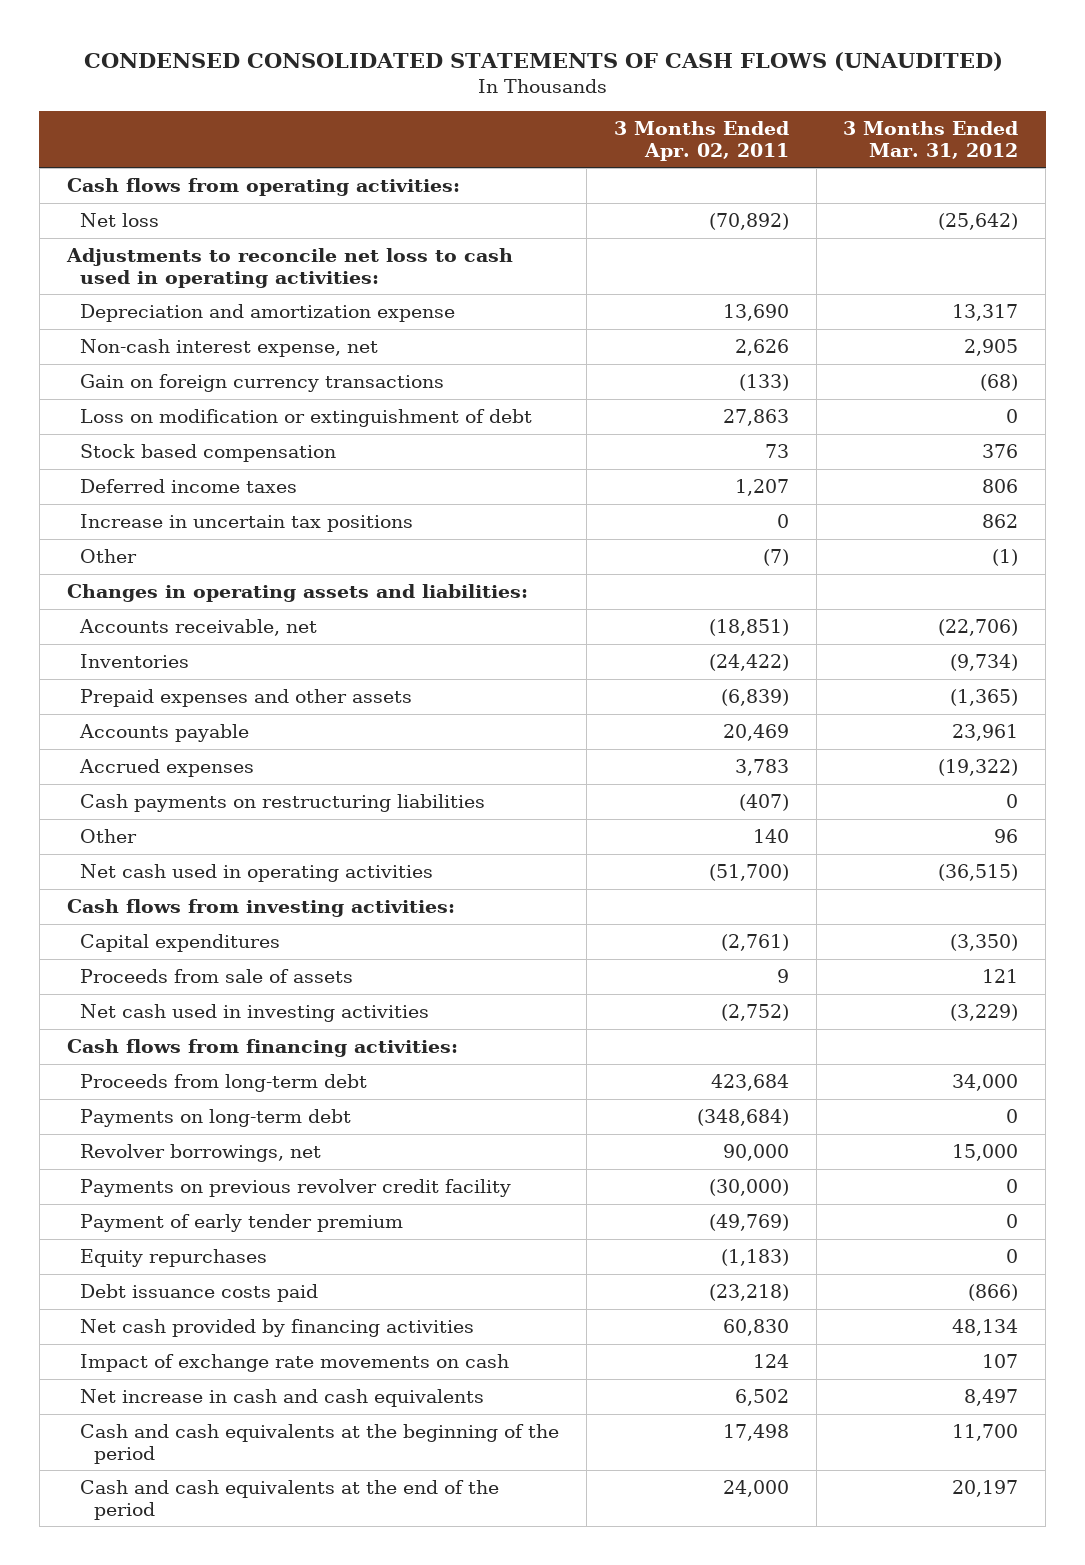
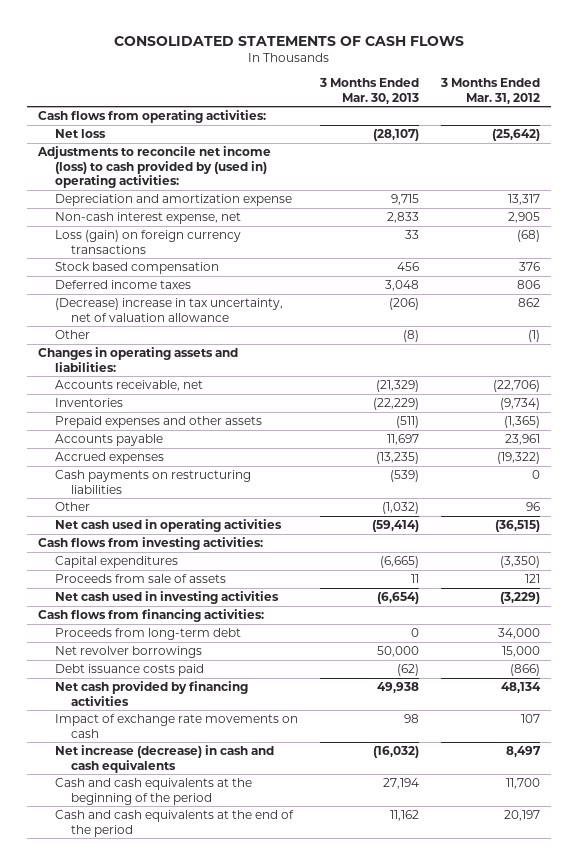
[83,52,1003,72] CONDENSED CONSOLIDATED STATEMENTS OF CASH FLOWS (UNAUDITED) -> [114,35,465,46] CONSOLIDATED STATEMENTS OF CASH FLOWS
[613,121,789,161] 3 Months Ended Apr. 02, 2011 -> none
none -> [318,78,419,104] 3 Months Ended Mar. 30, 2013
[65,248,513,288] Adjustments to reconcile net loss to cash used in operating activities: -> [37,146,272,188] Adjustments to reconcile net income (loss) to cash provided by (used in) operating activities:
[80,409,533,428] Loss on modification or extinguishment of debt -> none
[80,374,445,393] Gain on foreign currency transactions -> [54,230,241,254] Loss (gain) on foreign currency transactions
[80,514,414,533] Increase in uncertain tax positions -> [54,298,283,322] (Decrease) increase in tax uncertainty, net of valuation allowance
[80,1109,352,1128] Payments on long-term debt -> none
[80,1179,512,1198] Payments on previous revolver credit facility -> none
[80,1214,404,1233] Payment of early tender premium -> none
[80,1249,268,1268] Equity repurchases -> none
[80,1144,322,1163] Revolver borrowings, net -> [54,646,202,659] Net revolver borrowings
[80,1389,485,1408] Net increase in cash and cash equivalents -> [54,745,274,773] Net increase (decrease) in cash and cash equivalents

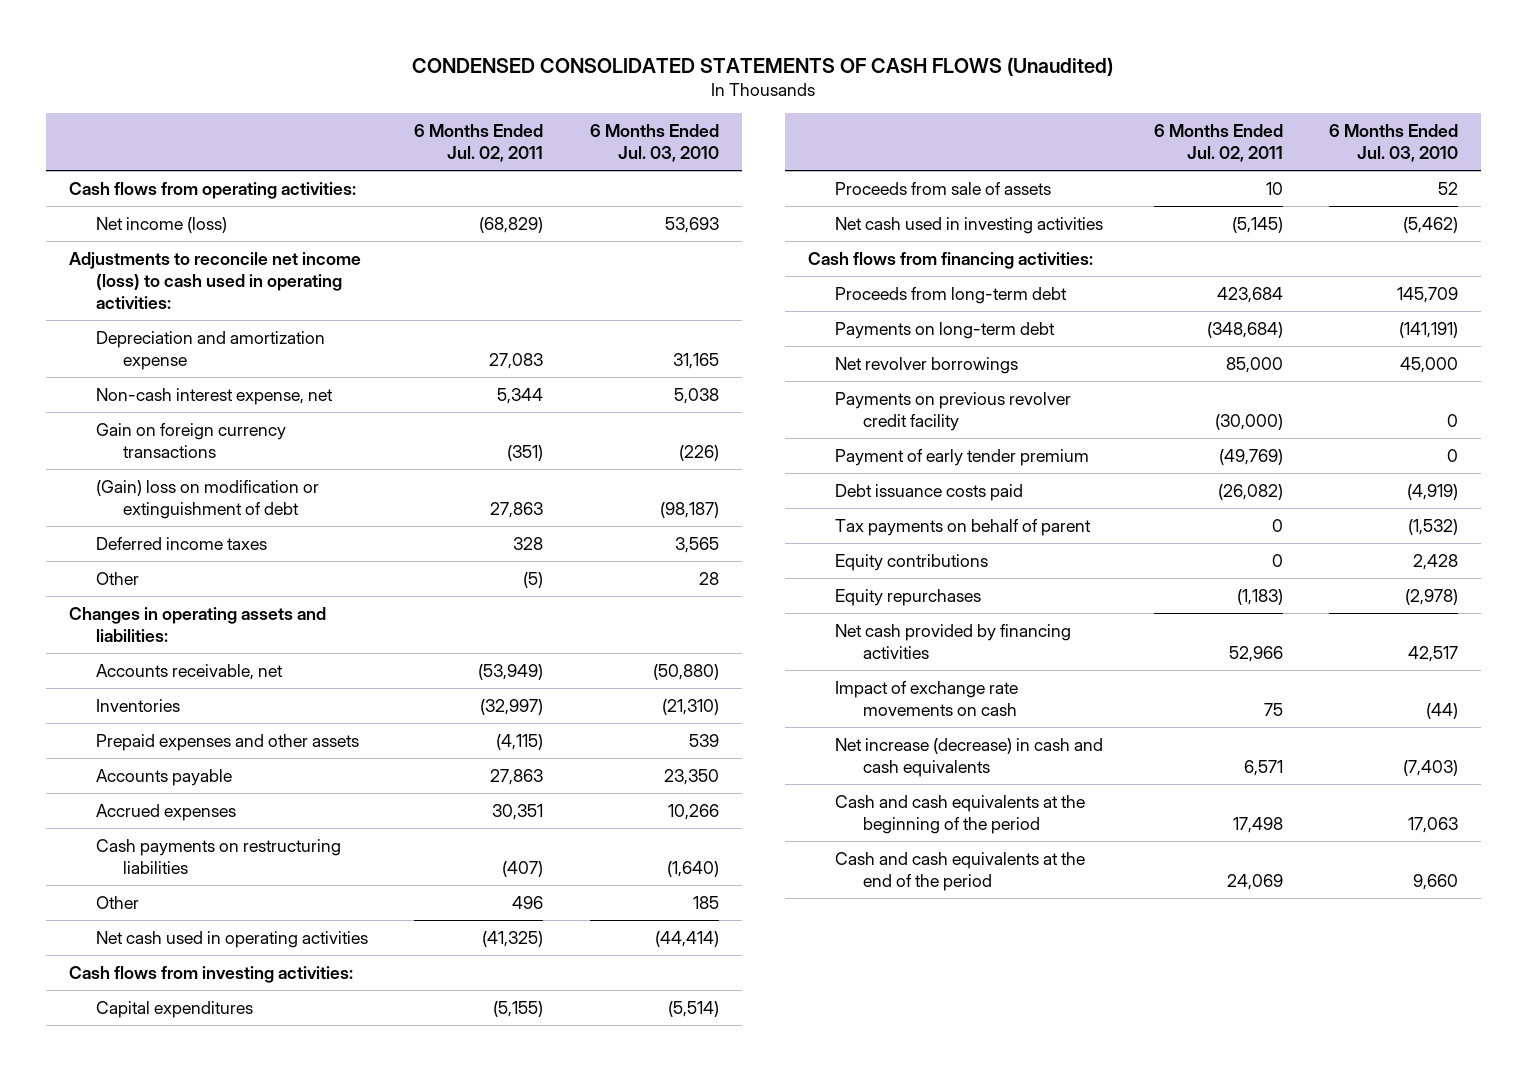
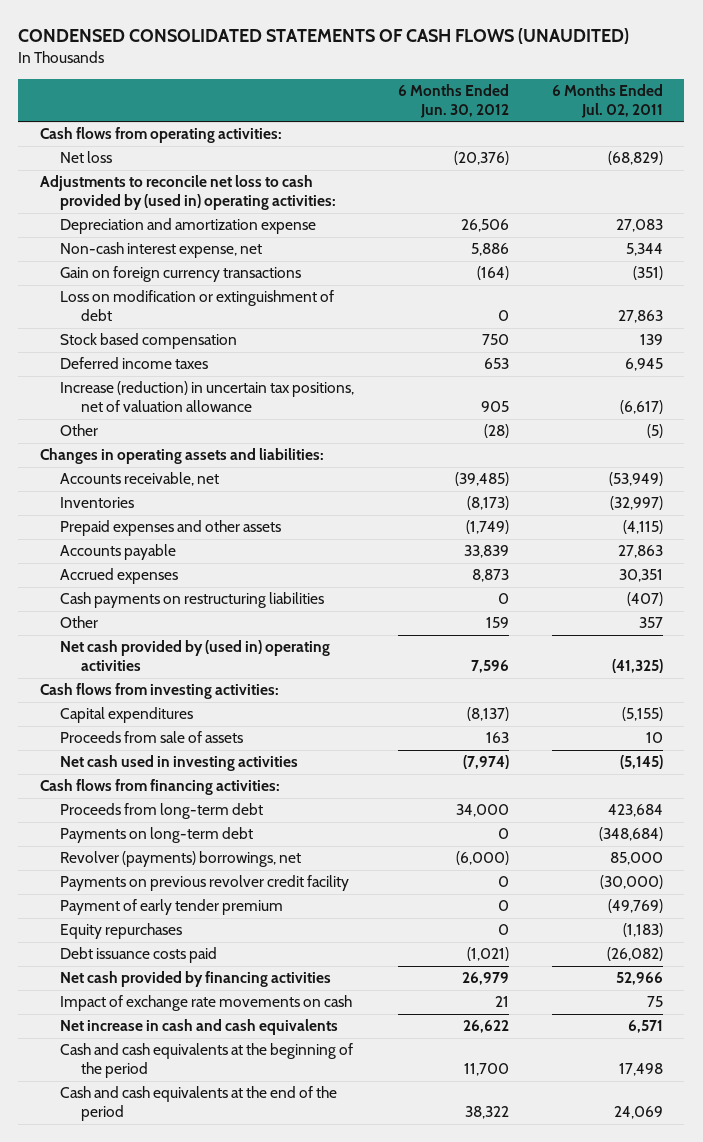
[412,56,1114,76] CONDENSED CONSOLIDATED STATEMENTS OF CASH FLOWS (Unaudited) -> [18,28,630,45] CONDENSED CONSOLIDATED STATEMENTS OF CASH FLOWS (UNAUDITED)
[589,123,719,163] 6 Months Ended Jul. 03, 2010 -> none
none -> [397,83,509,118] 6 Months Ended Jun. 30, 2012
[96,216,228,233] Net income (loss) -> [60,151,113,164] Net loss
[69,251,362,309] Adjustments to reconcile net income (loss) to cash used in operating activities: -> [39,175,337,211] Adjustments to reconcile net loss to cash provided by (used in) operating activities:
[96,479,320,519] (Gain) loss on modification or extinguishment of debt -> [60,290,335,322] Loss on modification or extinguishment of debt
none -> [60,333,238,350] Stock based compensation
[513,536,544,550] 328 -> [624,358,663,372] 6,945
none -> [60,381,355,413] Increase (reduction) in uncertain tax positions, net of valuation allowance
[512,895,544,909] 496 -> [638,617,663,629] 357
[96,930,369,948] Net cash used in operating activities -> [60,640,331,672] Net cash provided by (used in) operating activities
[835,356,1019,374] Net revolver borrowings -> [60,851,302,868] Revolver (payments) borrowings, net
[835,518,1092,536] Tax payments on behalf of parent -> none
[835,553,989,571] Equity contributions -> none
[835,483,1024,501] Debt issuance costs paid -> [60,947,218,964] Debt issuance costs paid
[835,737,1104,777] Net increase (decrease) in cash and cash equivalents -> [60,1019,339,1036] Net increase in cash and cash equivalents

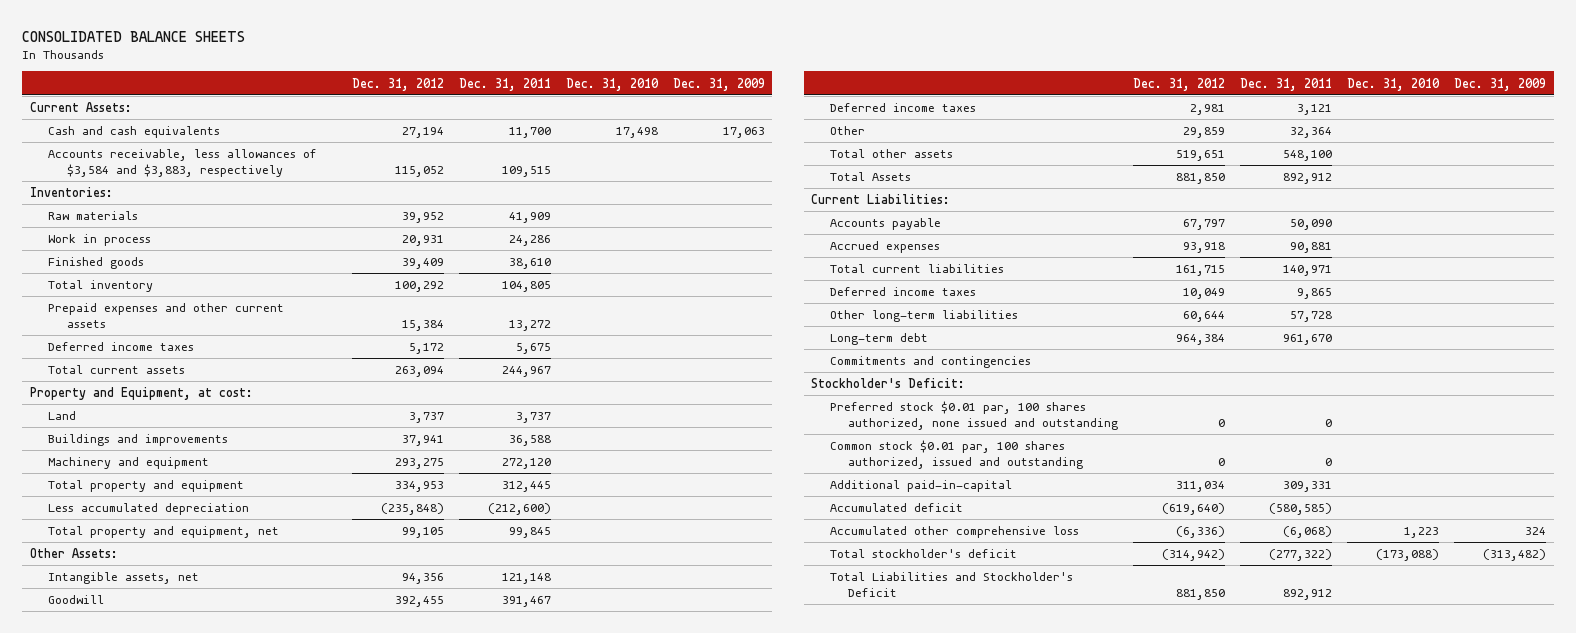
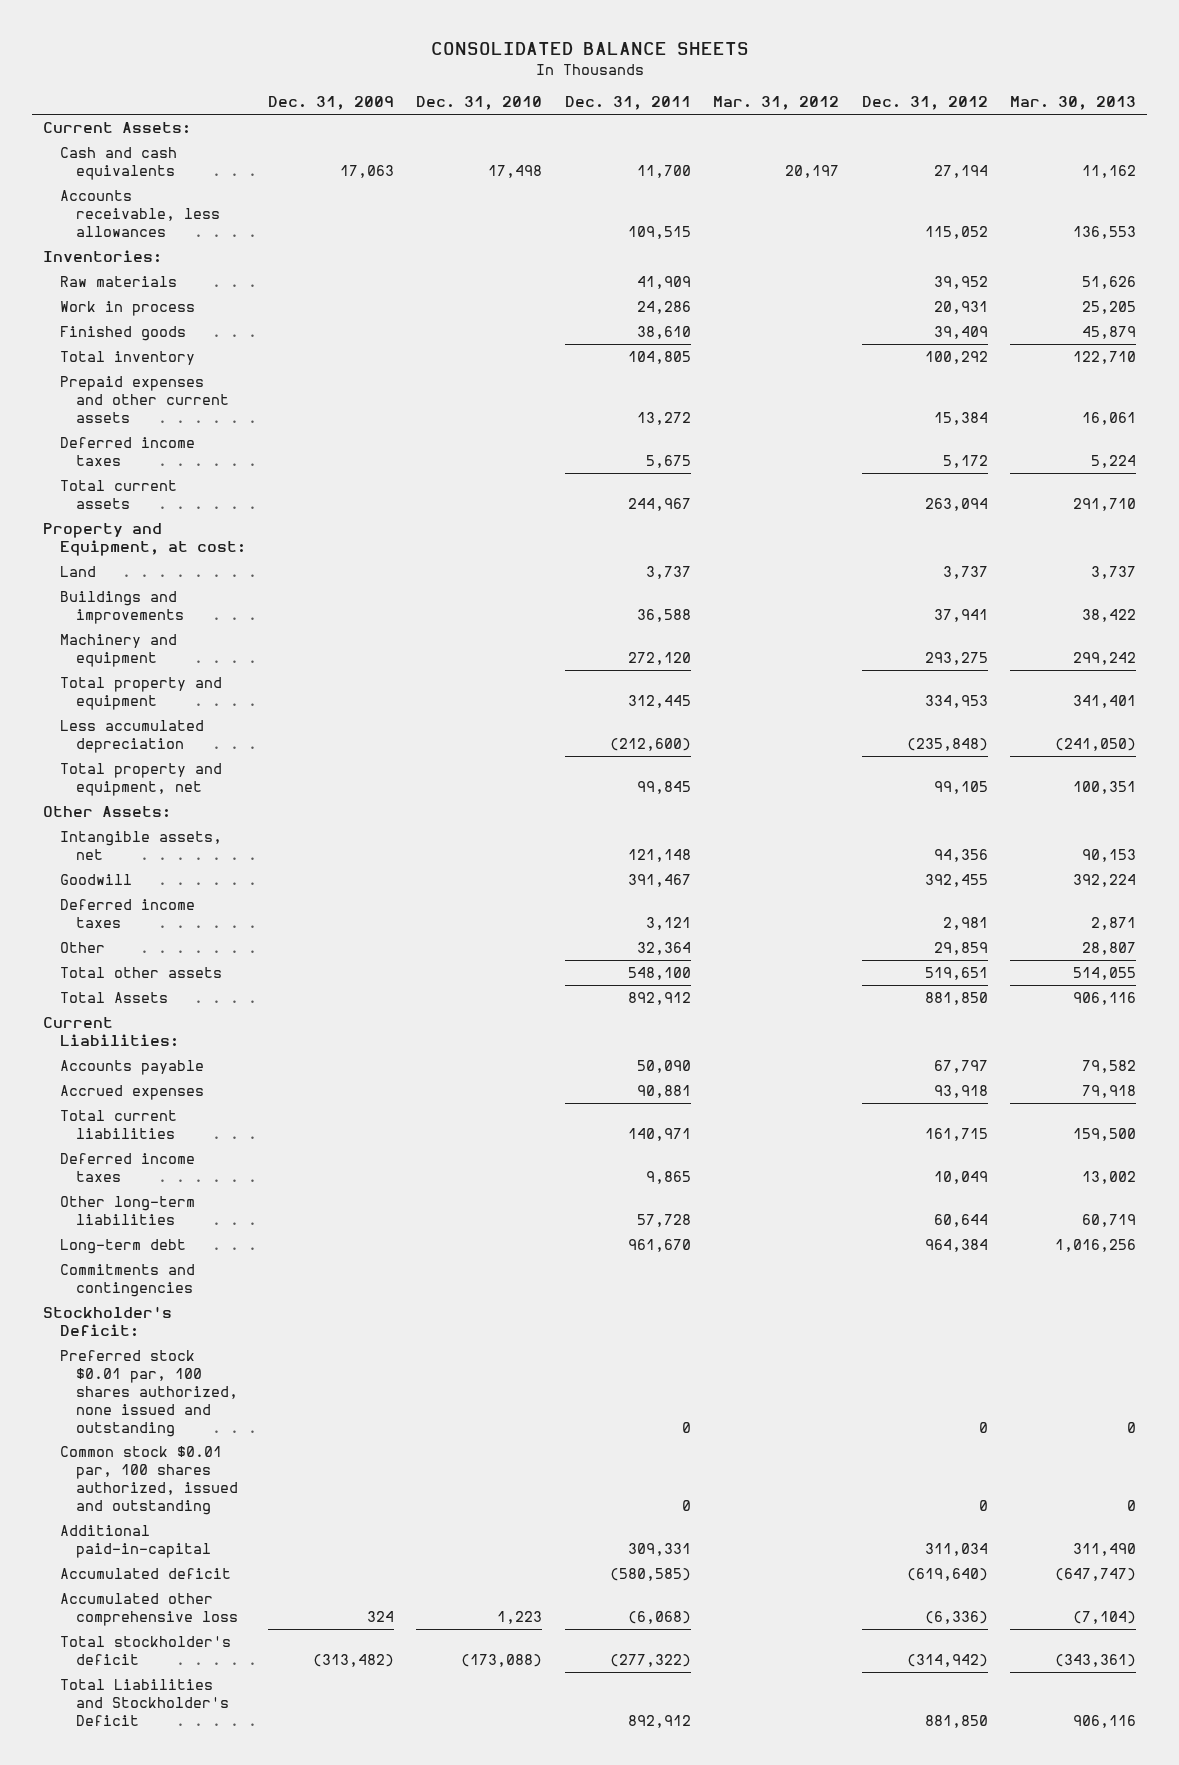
none -> [713,96,840,111] Mar. 31, 2012
none -> [1010,96,1137,111] Mar. 30, 2013
[48,149,318,177] Accounts receivable, less allowances of $3,584 and $3,883, respectively -> [59,190,221,237] Accounts receivable, less allowances

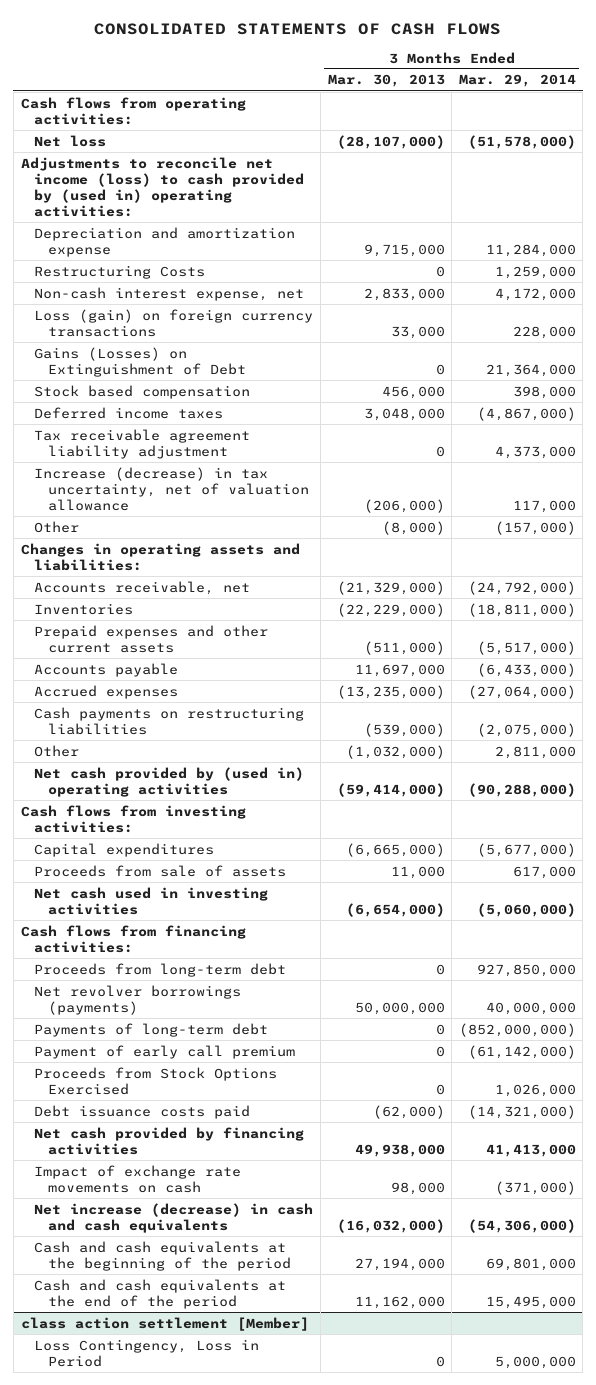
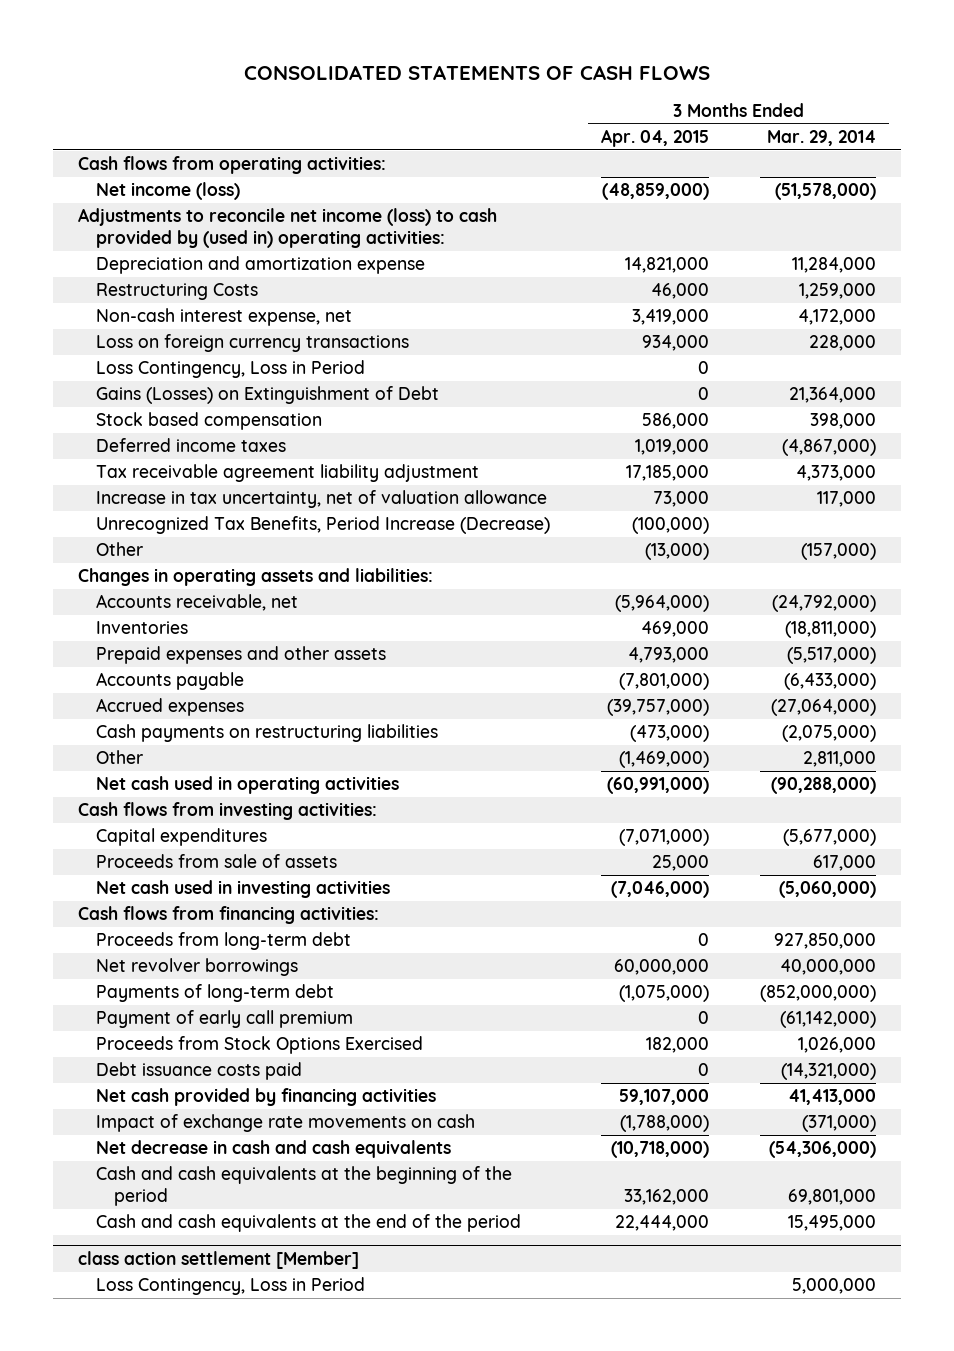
[327,74,445,88] Mar. 30, 2013 -> none
none -> [601,129,710,148] Apr. 04, 2015
[34,134,107,147] Net loss -> [96,182,241,201] Net income (loss)
[34,308,314,337] Loss (gain) on foreign currency transactions -> [96,334,410,353] Loss on foreign currency transactions
none -> [96,360,366,379] Loss Contingency, Loss in Period
[34,466,310,511] Increase (decrease) in tax uncertainty, net of valuation allowance -> [96,490,548,509] Increase in tax uncertainty, net of valuation allowance
none -> [96,516,551,535] Unrecognized Tax Benefits, Period Increase (Decrease)
[34,624,269,653] Prepaid expenses and other current assets -> [96,646,387,665] Prepaid expenses and other assets
[34,766,305,797] Net cash provided by (used in) operating activities -> [96,776,400,795] Net cash used in operating activities
[34,984,242,1015] Net revolver borrowings (payments) -> [96,958,299,977] Net revolver borrowings
[34,1202,314,1233] Net increase (decrease) in cash and cash equivalents -> [96,1140,452,1159] Net decrease in cash and cash equivalents

